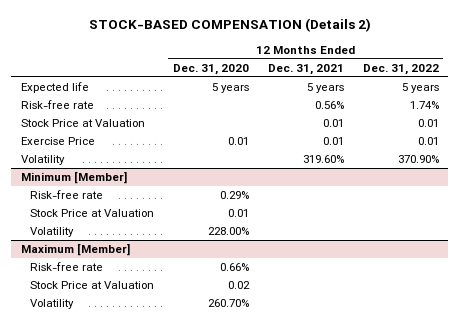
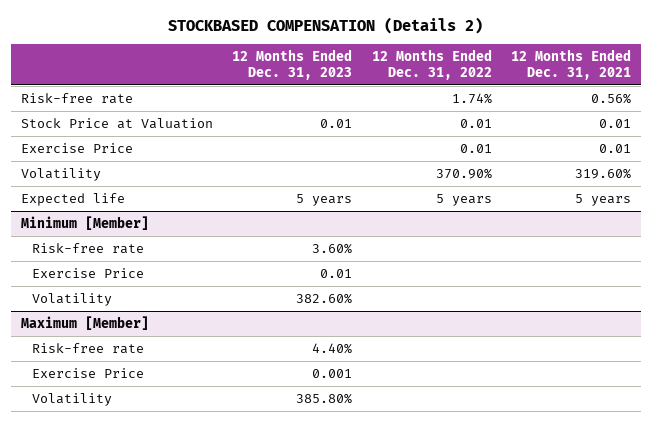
[88,18,371,33] STOCK-BASED COMPENSATION (Details 2) -> [167,17,483,35] STOCKBASED COMPENSATION (Details 2)
[172,64,249,76] Dec. 31, 2020 -> none
none -> [232,49,353,80] 12 Months Ended Dec. 31, 2023
[20,82,89,94] Expected life -> [20,193,125,207] Expected life
[30,209,155,218] Stock Price at Valuation -> none
none -> [32,268,145,279] Exercise Price
[30,281,155,290] Stock Price at Valuation -> none
none -> [32,368,145,379] Exercise Price

